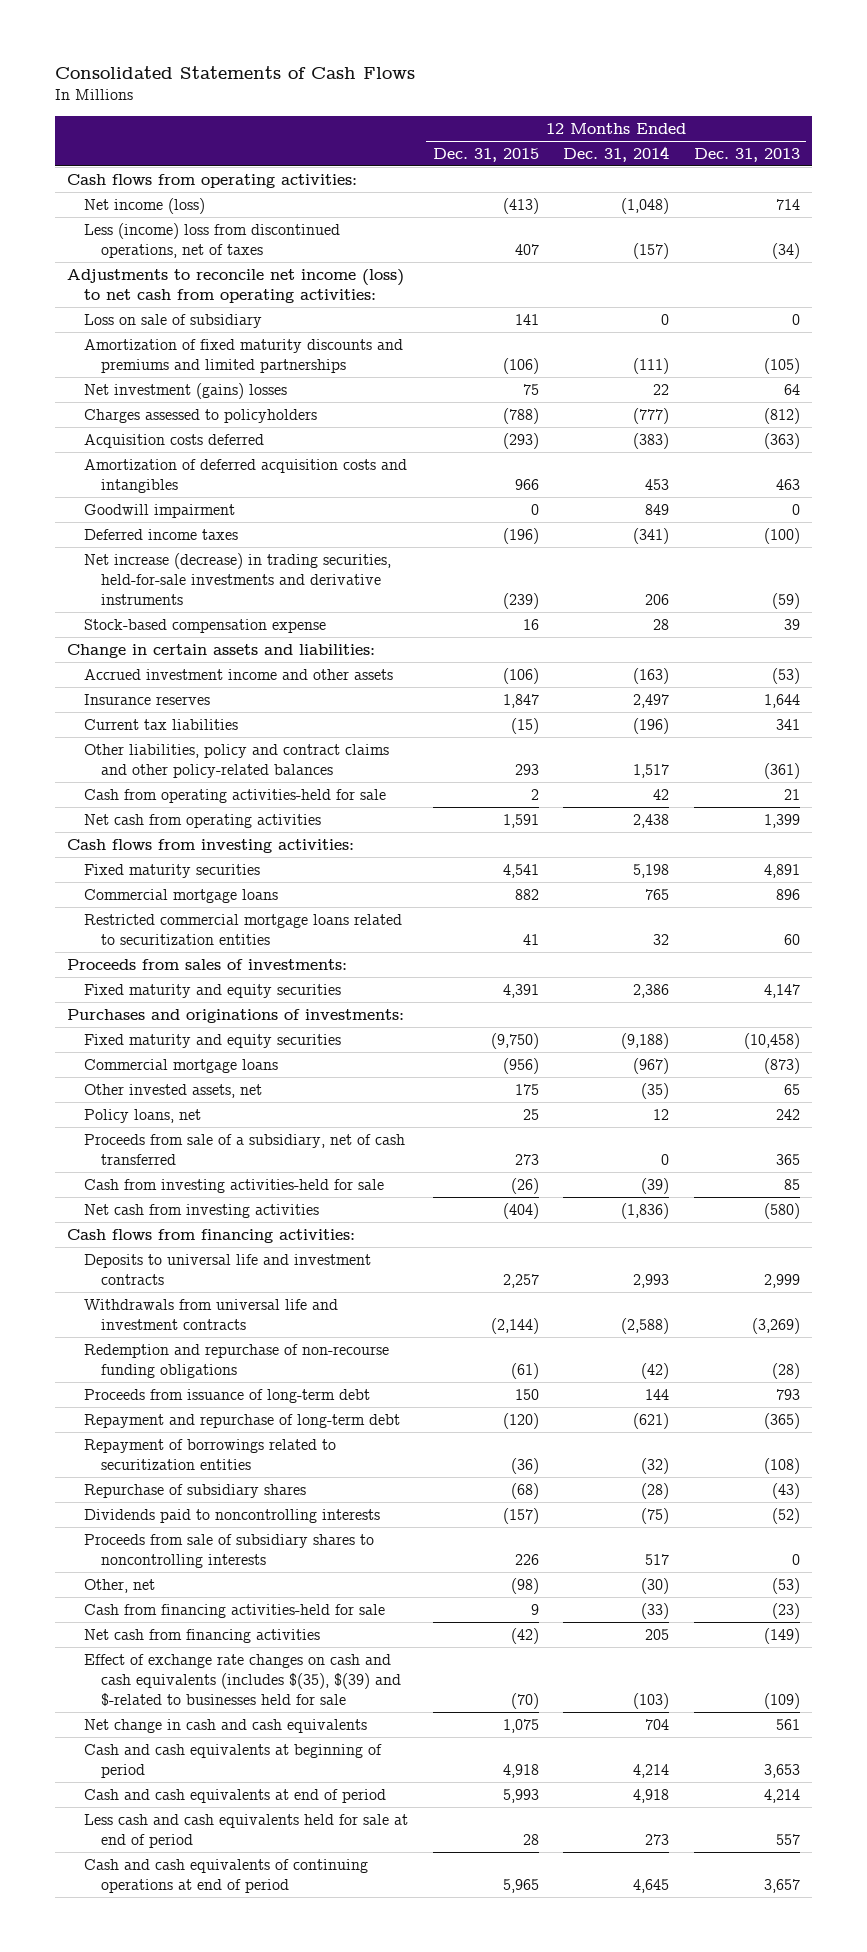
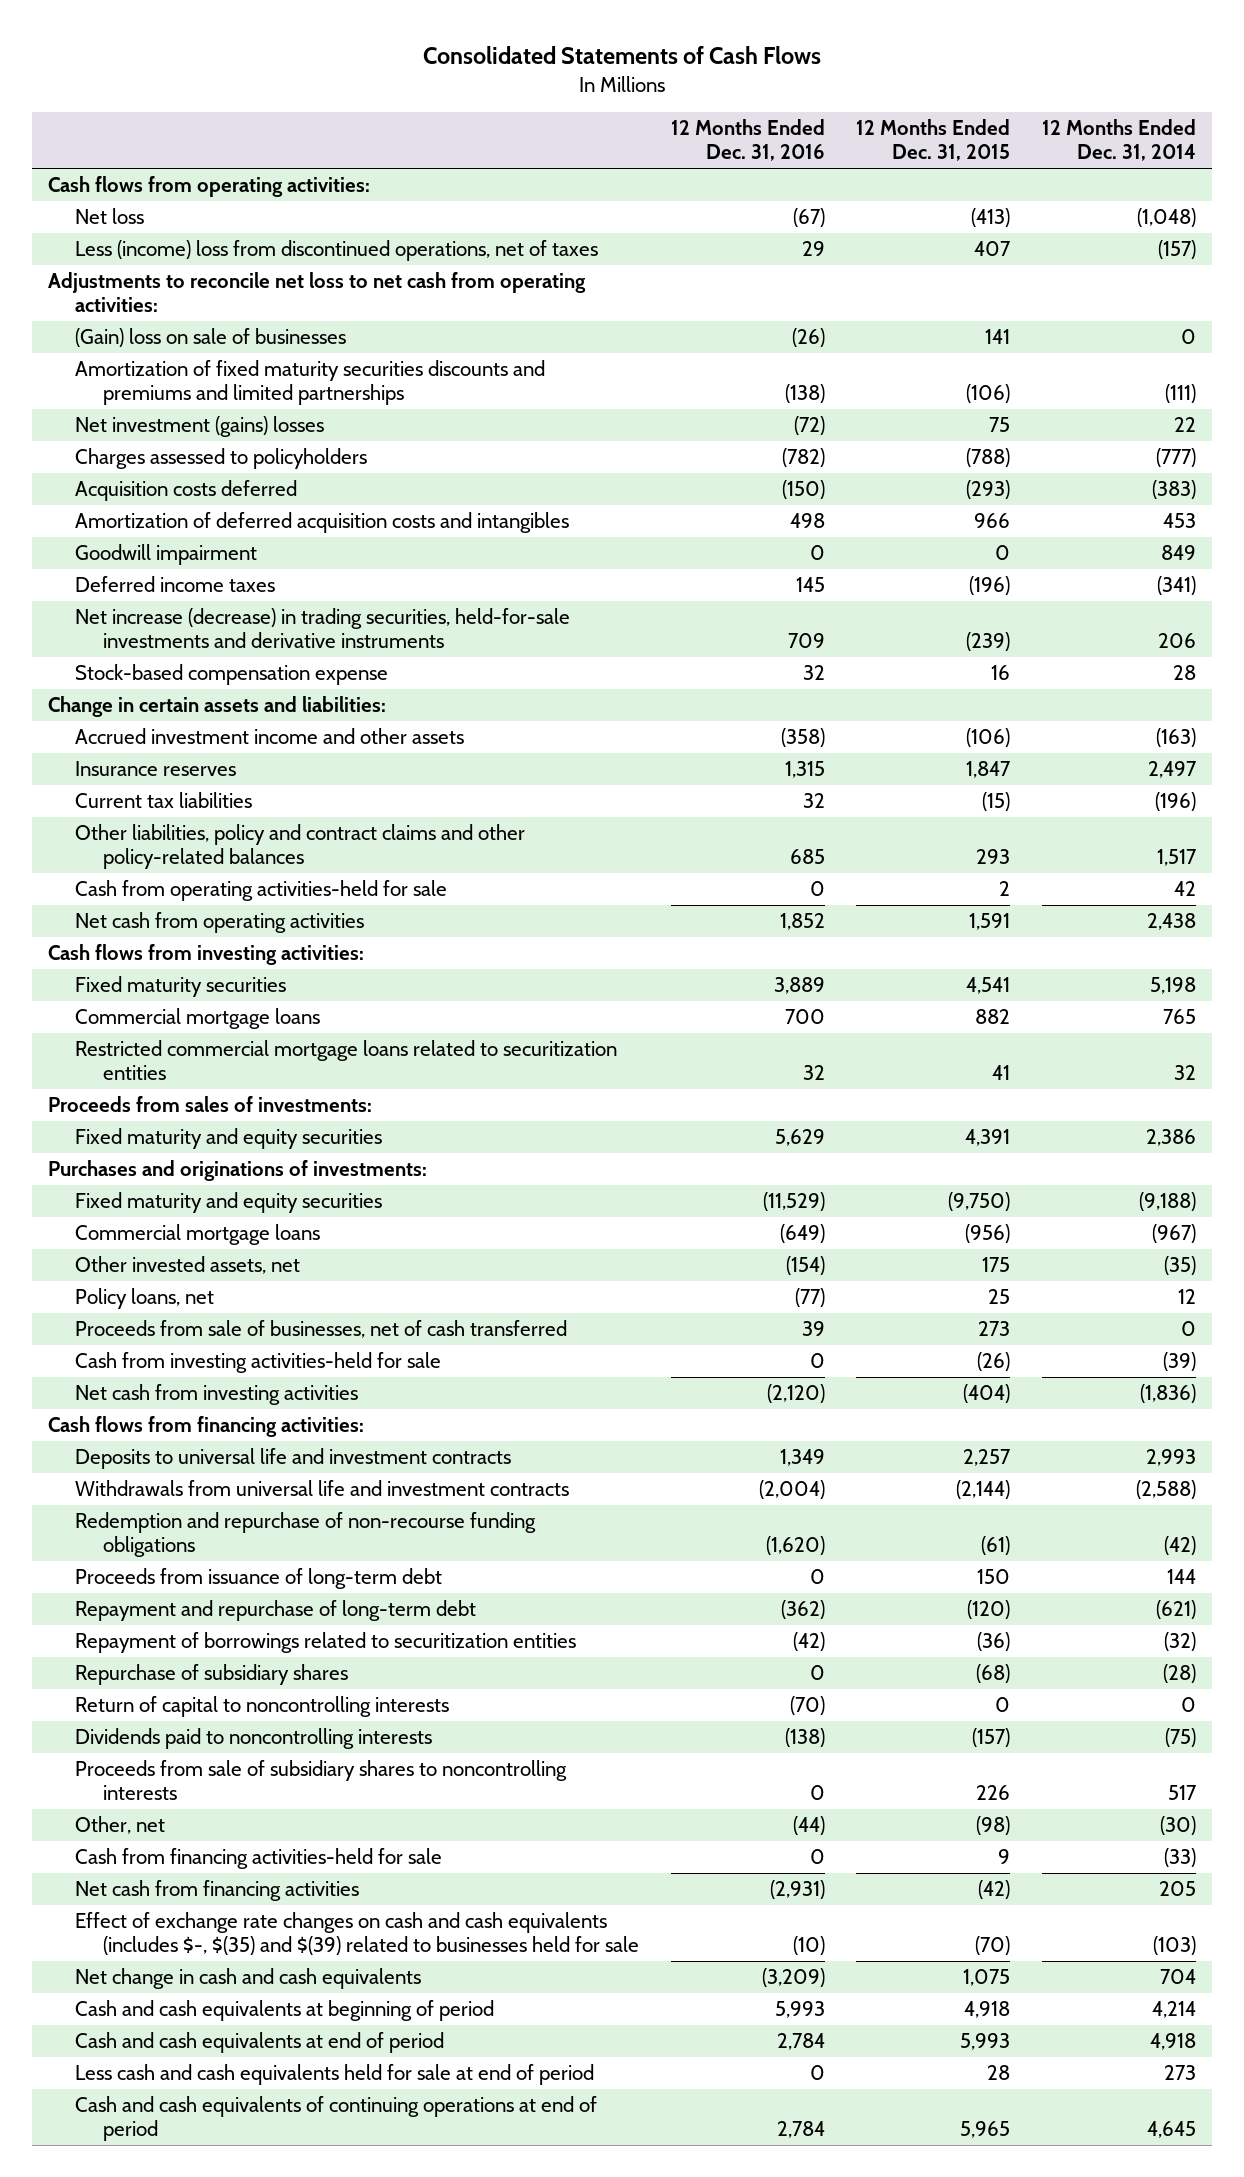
[693,147,800,162] Dec. 31, 2013 -> none
none -> [670,119,825,162] 12 Months Ended Dec. 31, 2016
[83,197,205,214] Net income (loss) -> [75,208,145,225] Net loss
[66,268,404,304] Adjustments to reconcile net income (loss) to net cash from operating activities: -> [47,272,586,313] Adjustments to reconcile net loss to net cash from operating activities:
[83,313,262,328] Loss on sale of subsidiary -> [75,328,347,348] (Gain) loss on sale of businesses
[83,338,403,374] Amortization of fixed maturity discounts and premiums and limited partnerships -> [75,360,546,406] Amortization of fixed maturity securities discounts and premiums and limited partnerships
[83,1133,405,1166] Proceeds from sale of a subsidiary, net of cash transferred -> [75,1320,568,1339] Proceeds from sale of businesses, net of cash transferred
none -> [75,1696,450,1718] Return of capital to noncontrolling interests
[83,1653,402,1707] Effect of exchange rate changes on cash and cash equivalents (includes $(35), $(39) and $-related to businesses held for sale -> [75,1912,639,1956] Effect of exchange rate changes on cash and cash equivalents (includes $-, $(35) and $(39) related to businesses held for sale

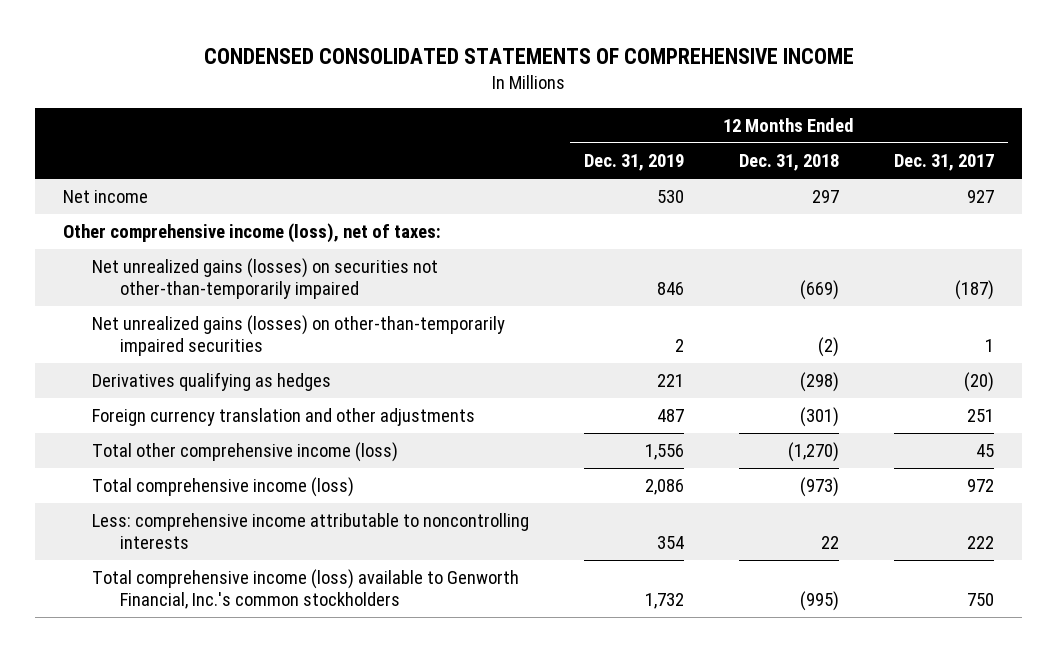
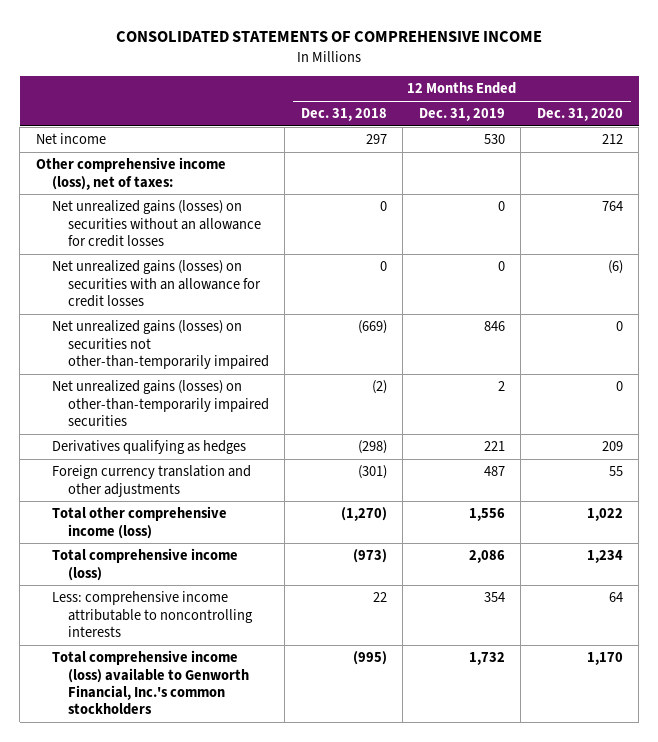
[203,48,854,65] CONDENSED CONSOLIDATED STATEMENTS OF COMPREHENSIVE INCOME -> [116,31,543,43] CONSOLIDATED STATEMENTS OF COMPREHENSIVE INCOME
[894,154,995,172] Dec. 31, 2017 -> none
none -> [536,108,623,122] Dec. 31, 2020
none -> [51,200,261,247] Net unrealized gains (losses) on securities without an allowance for credit losses
none -> [51,260,261,307] Net unrealized gains (losses) on securities with an allowance for credit losses

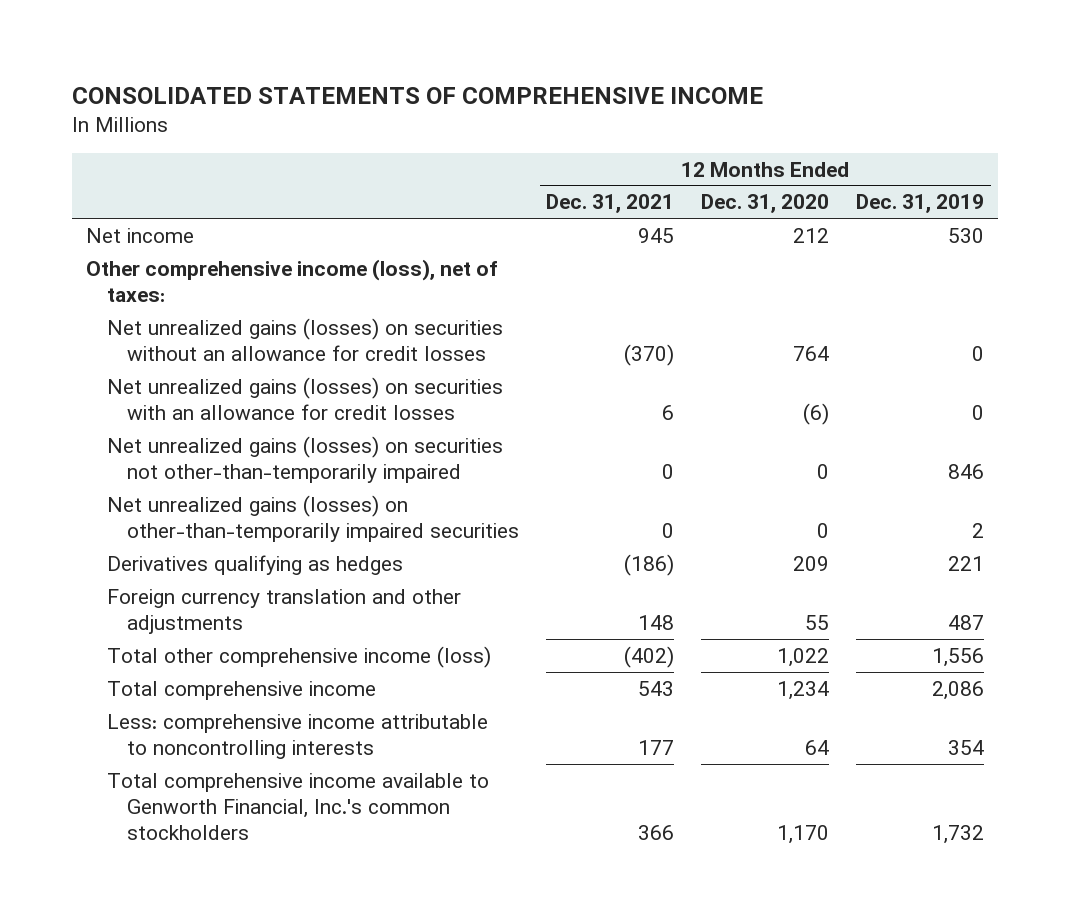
[300,108,387,122] Dec. 31, 2018 -> none
none -> [546,194,675,214] Dec. 31, 2021
[51,548,238,581] Total comprehensive income (loss) -> [106,680,376,700] Total comprehensive income
[51,650,249,716] Total comprehensive income (loss) available to Genworth Financial, Inc.'s common stockholders -> [106,772,489,840] Total comprehensive income available to Genworth Financial, Inc.'s common stockholders

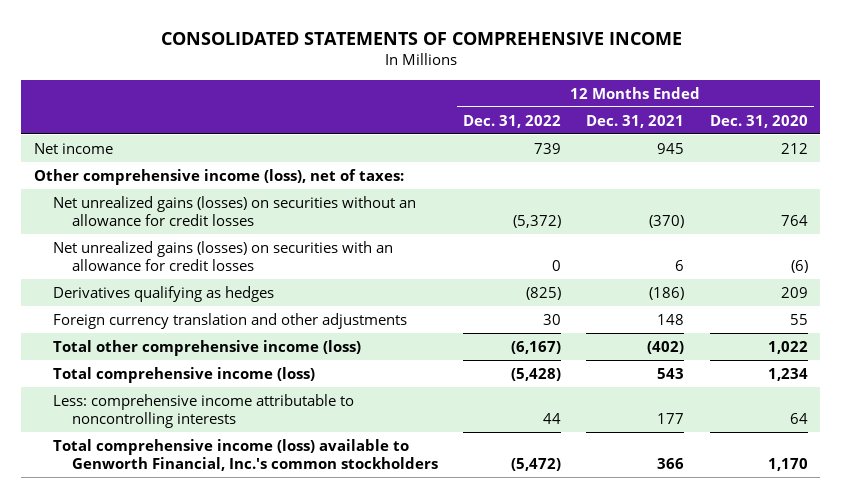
[856,194,985,214] Dec. 31, 2019 -> none
none -> [463,114,562,128] Dec. 31, 2022
[106,435,503,483] Net unrealized gains (losses) on securities not other-than-temporarily impaired -> none
[106,494,520,542] Net unrealized gains (losses) on other-than-temporarily impaired securities -> none
[106,680,376,700] Total comprehensive income -> [52,366,315,383] Total comprehensive income (loss)
[106,772,489,840] Total comprehensive income available to Genworth Financial, Inc.'s common stockholders -> [52,438,438,471] Total comprehensive income (loss) available to Genworth Financial, Inc.'s common stockholders

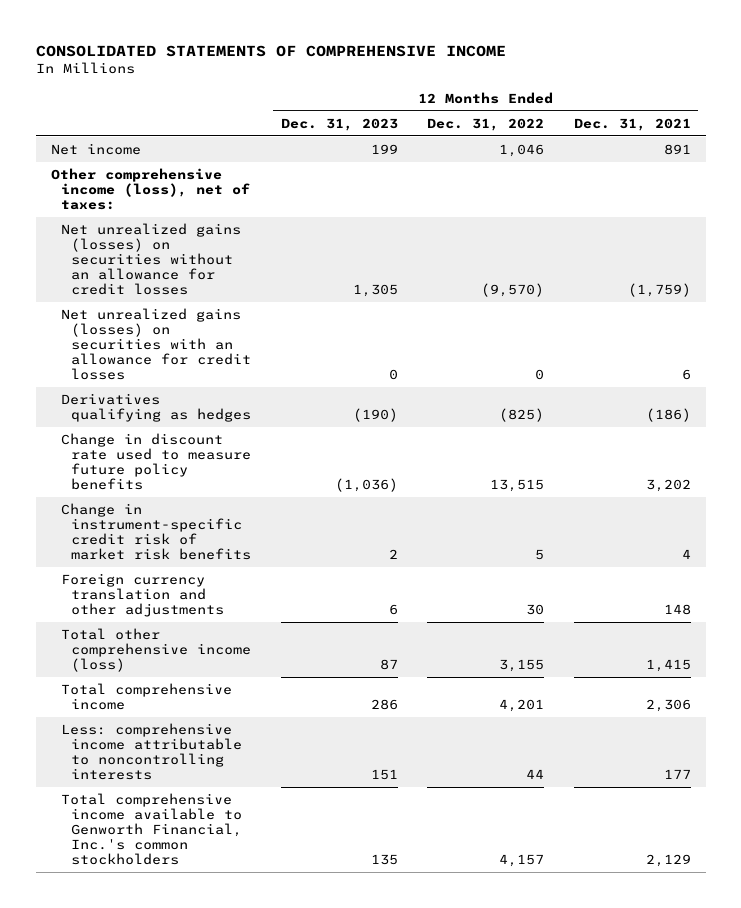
[709,114,808,128] Dec. 31, 2020 -> none
none -> [280,117,398,131] Dec. 31, 2023
[534,142,562,154] 739 -> [499,143,545,157] 1,046
[657,142,685,154] 945 -> [663,143,691,155] 891
[513,214,562,228] (5,372) -> [481,282,545,297] (9,570)
[649,214,685,228] (370) -> [627,282,691,297] (1,759)
none -> [60,432,251,490] Change in discount rate used to measure future policy benefits
none -> [60,502,251,560] Change in instrument-specific credit risk of market risk benefits
[511,340,562,354] (6,167) -> [499,658,545,672] 3,155
[647,340,685,354] (402) -> [645,658,691,672] 1,415
[52,366,315,383] Total comprehensive income (loss) -> [60,682,232,710] Total comprehensive income
[511,367,562,381] (5,428) -> [499,698,545,712] 4,201
[657,367,685,379] 543 -> [645,698,691,712] 2,306
[52,438,438,471] Total comprehensive income (loss) available to Genworth Financial, Inc.'s common stockholders -> [60,792,242,865] Total comprehensive income available to Genworth Financial, Inc.'s common stockholders
[511,457,562,471] (5,472) -> [499,853,545,867] 4,157
[657,457,685,469] 366 -> [645,853,691,867] 2,129

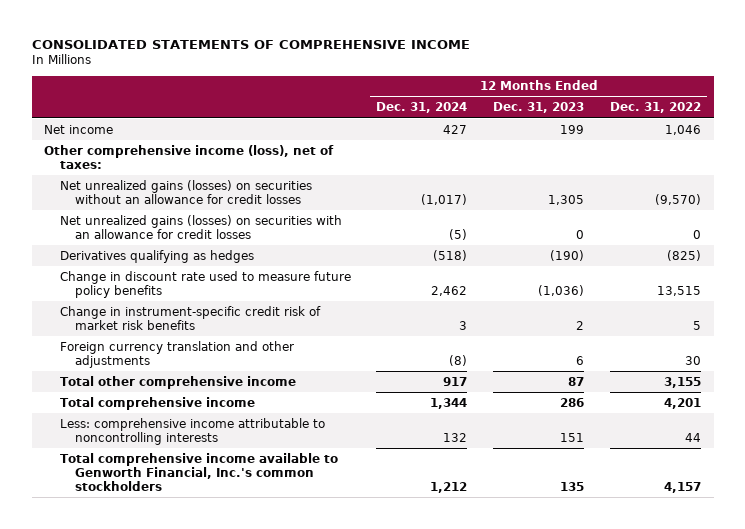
[573,117,691,131] Dec. 31, 2021 -> none
none -> [376,102,468,114] Dec. 31, 2024
[60,627,251,672] Total other comprehensive income (loss) -> [59,375,296,389] Total other comprehensive income

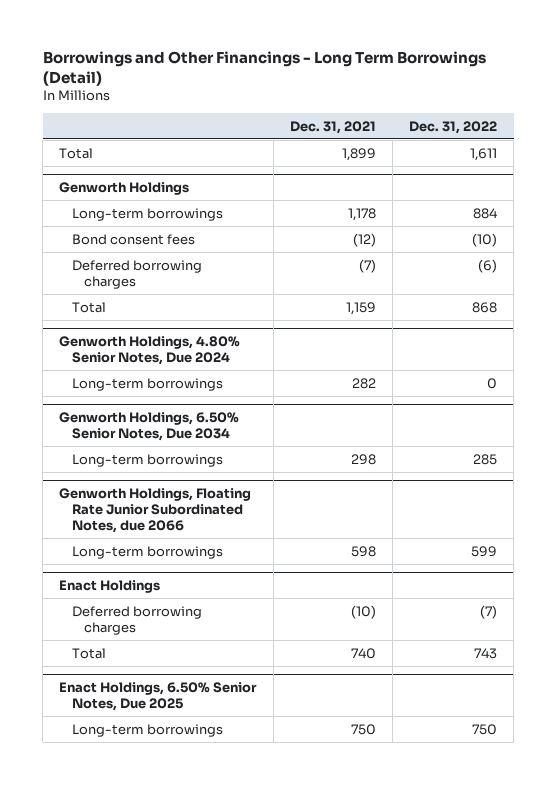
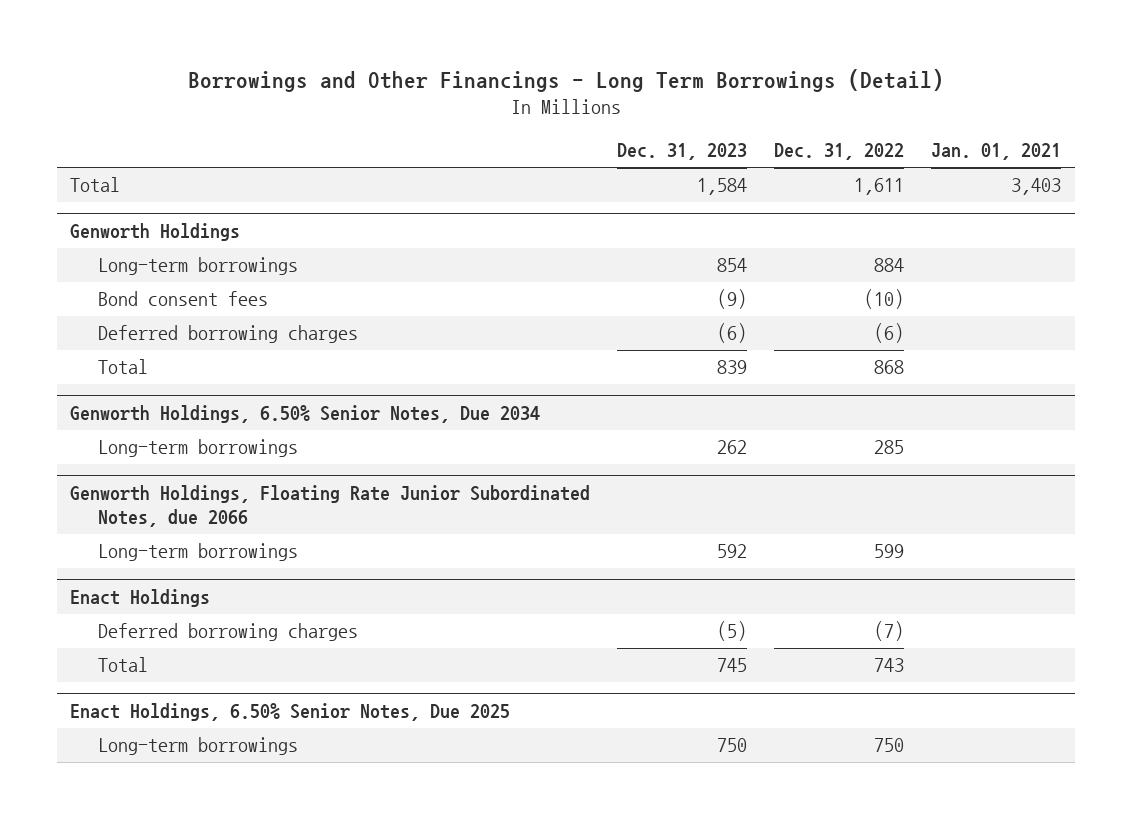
[289,120,376,134] Dec. 31, 2021 -> none
none -> [617,143,748,161] Dec. 31, 2023
none -> [931,143,1062,161] Jan. 01, 2021
[59,335,241,365] Genworth Holdings, 4.80% Senior Notes, Due 2024 -> none
[71,377,223,391] Long-term borrowings -> none

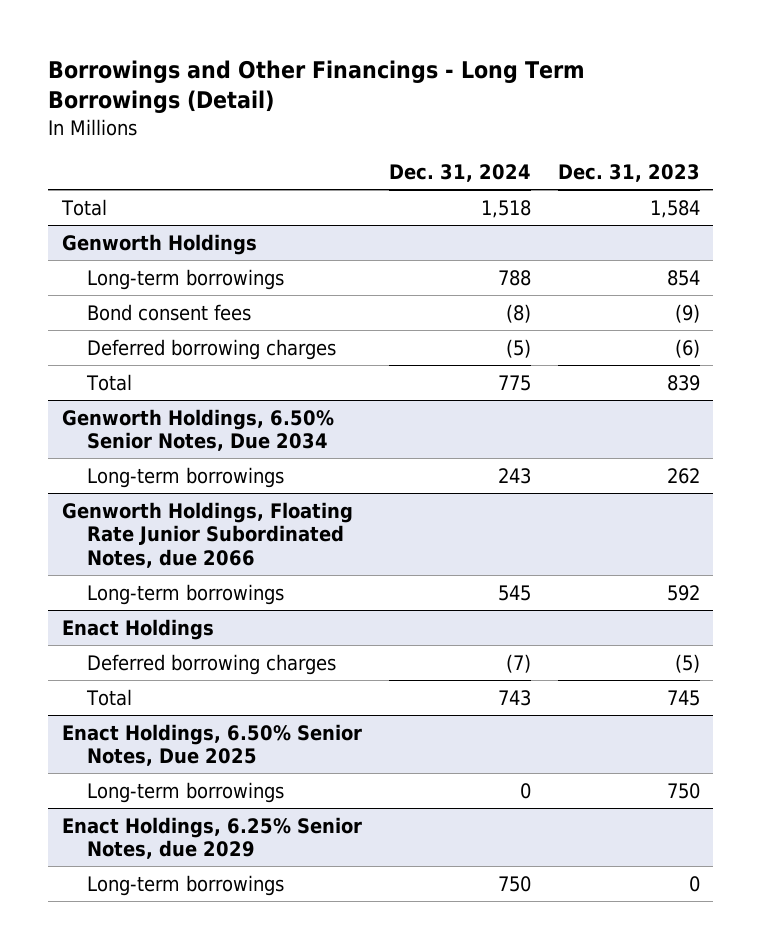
[774,143,905,161] Dec. 31, 2022 -> none
[931,143,1062,161] Jan. 01, 2021 -> none
none -> [388,163,531,182] Dec. 31, 2024
none -> [61,816,362,860] Enact Holdings, 6.25% Senior Notes, due 2029
none -> [87,874,285,896] Long-term borrowings

